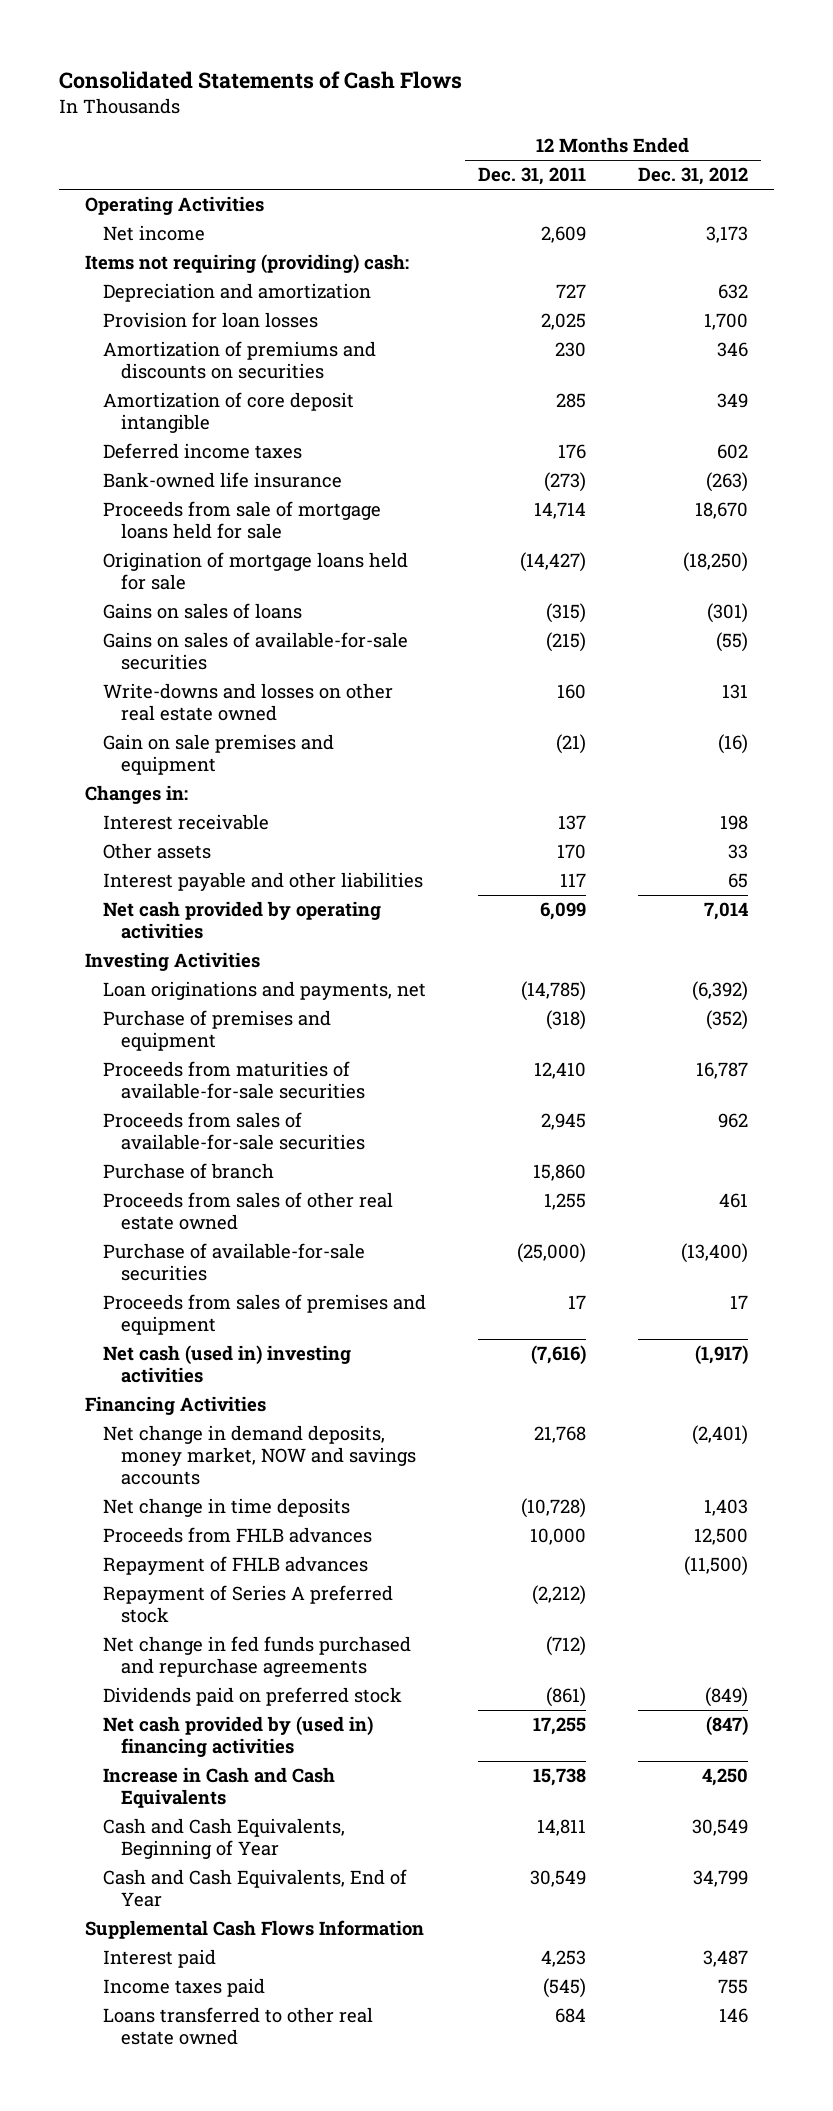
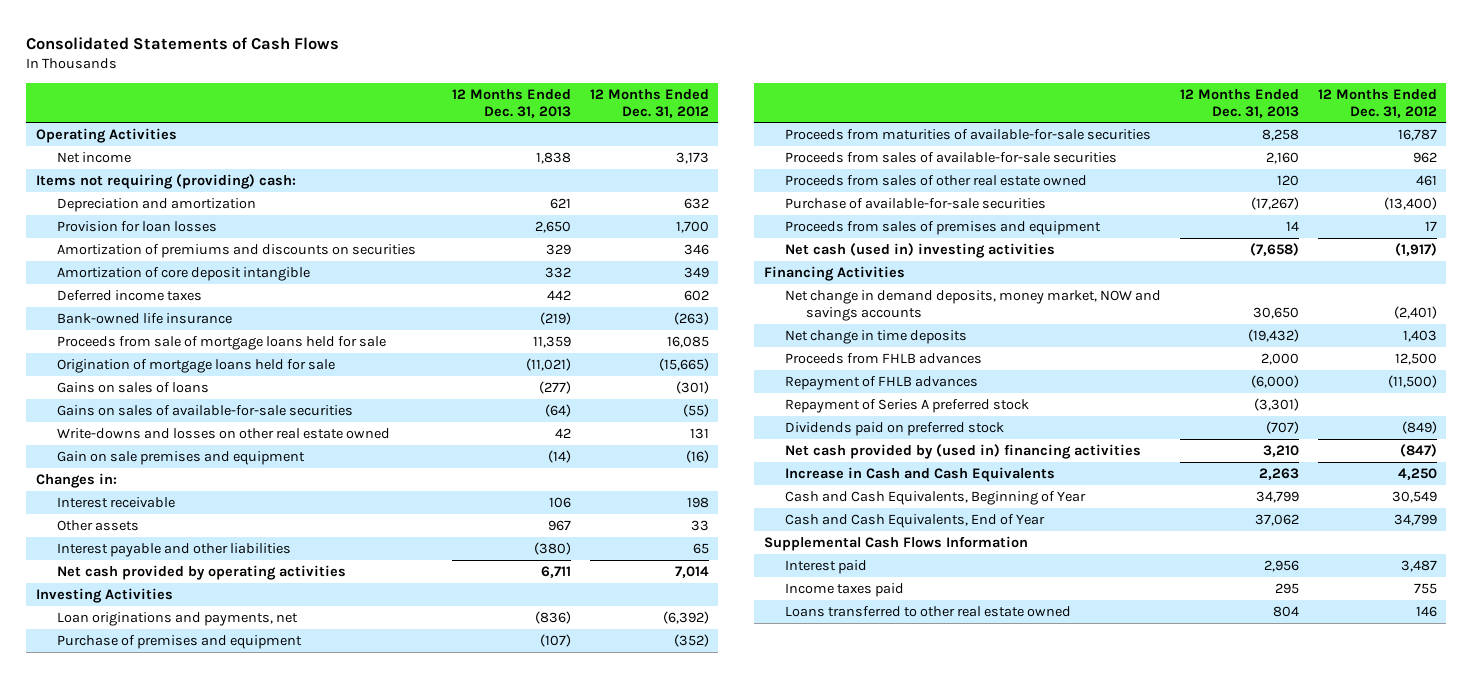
[478,167,587,186] Dec. 31, 2011 -> none
none -> [451,88,571,118] 12 Months Ended Dec. 31, 2013
[695,502,749,520] 18,670 -> [666,335,709,348] 16,085
[683,552,749,573] (18,250) -> [658,357,709,371] (15,665)
[102,1163,274,1180] Purchase of branch -> none
[102,1636,411,1678] Net change in fed funds purchased and repurchase agreements -> none

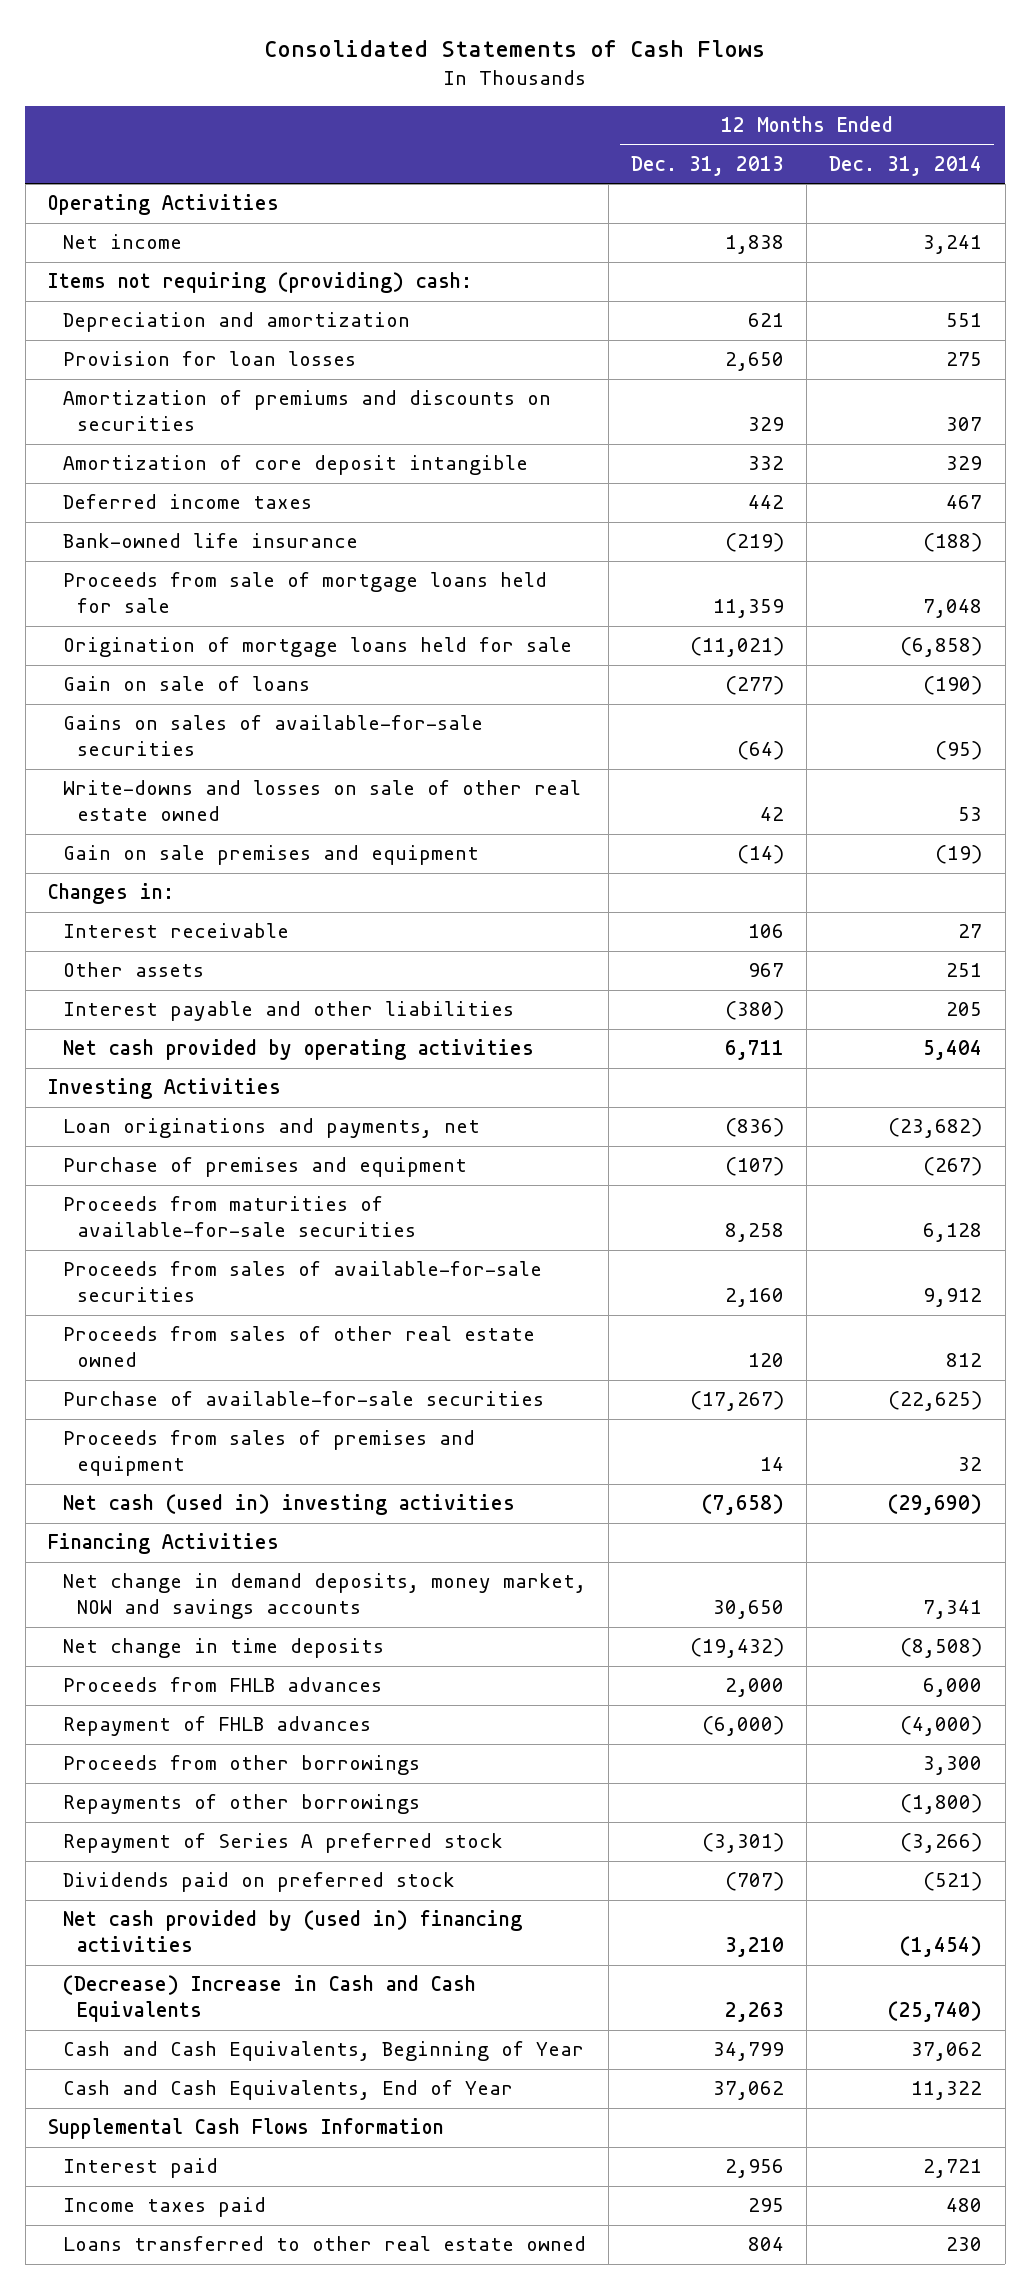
[589,88,709,118] 12 Months Ended Dec. 31, 2012 -> none
none -> [829,155,983,176] Dec. 31, 2014
[57,381,210,393] Gains on sales of loans -> [62,676,310,692] Gain on sale of loans
[57,427,391,439] Write-downs and losses on other real estate owned -> [62,780,581,822] Write-downs and losses on sale of other real estate owned
none -> [62,1755,420,1776] Proceeds from other borrowings
none -> [62,1794,420,1815] Repayments of other borrowings
[784,466,1055,482] Increase in Cash and Cash Equivalents -> [62,1975,476,2023] (Decrease) Increase in Cash and Cash Equivalents

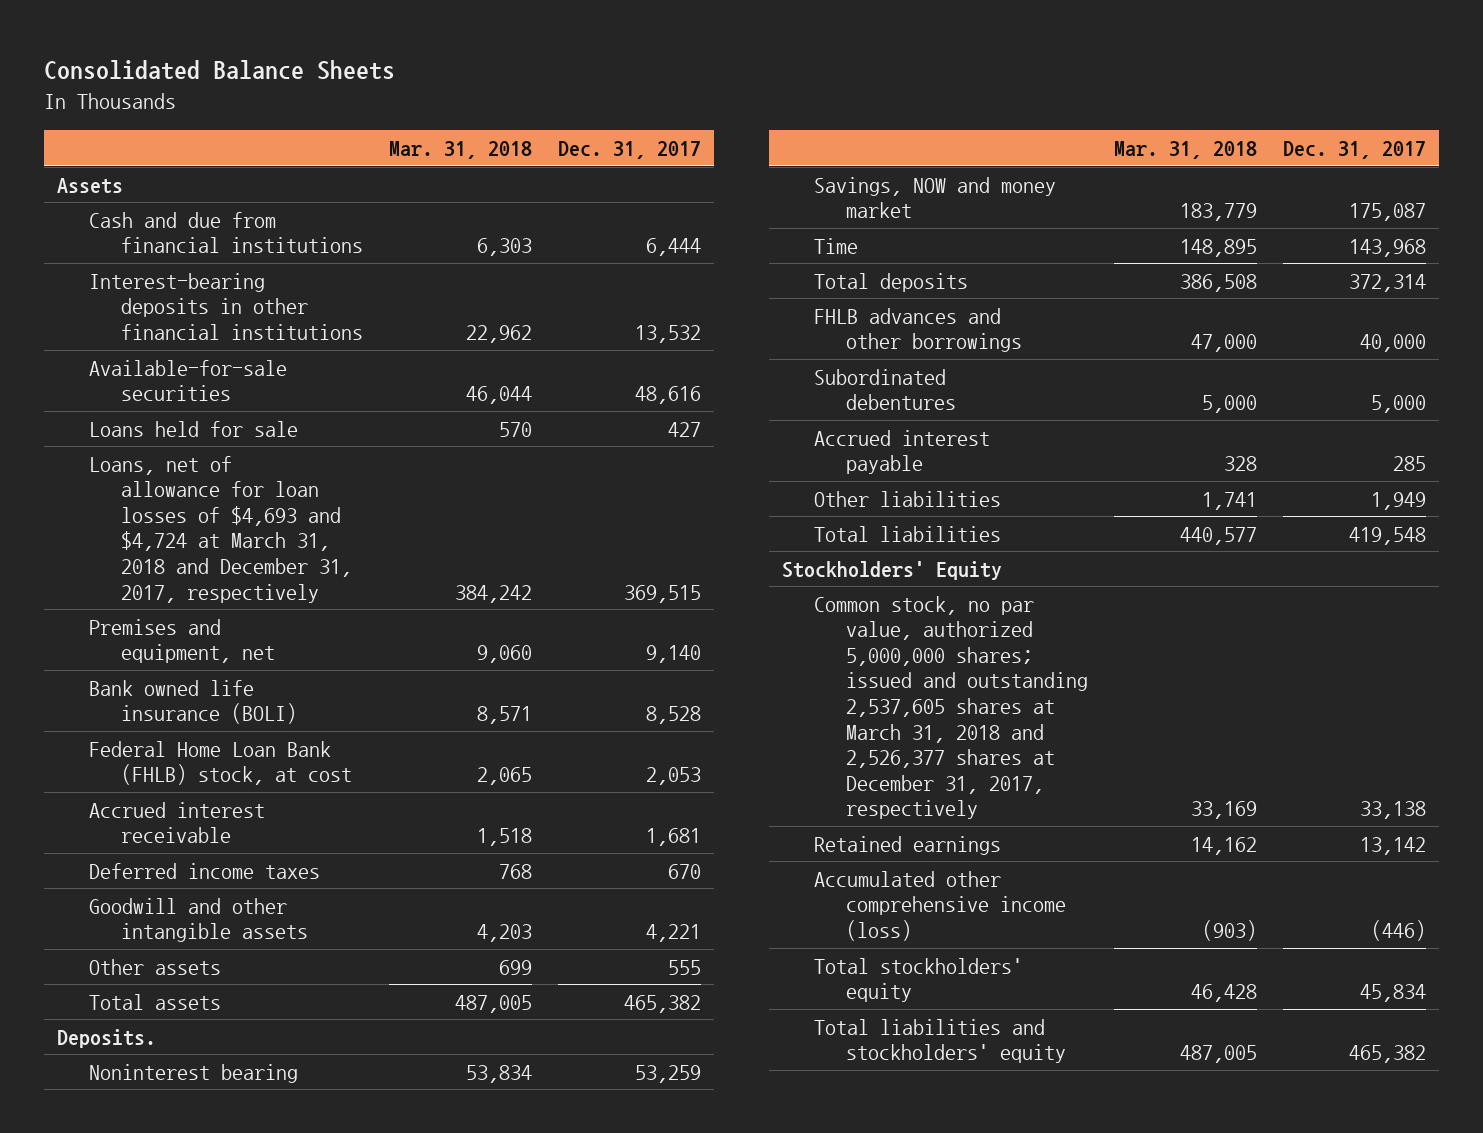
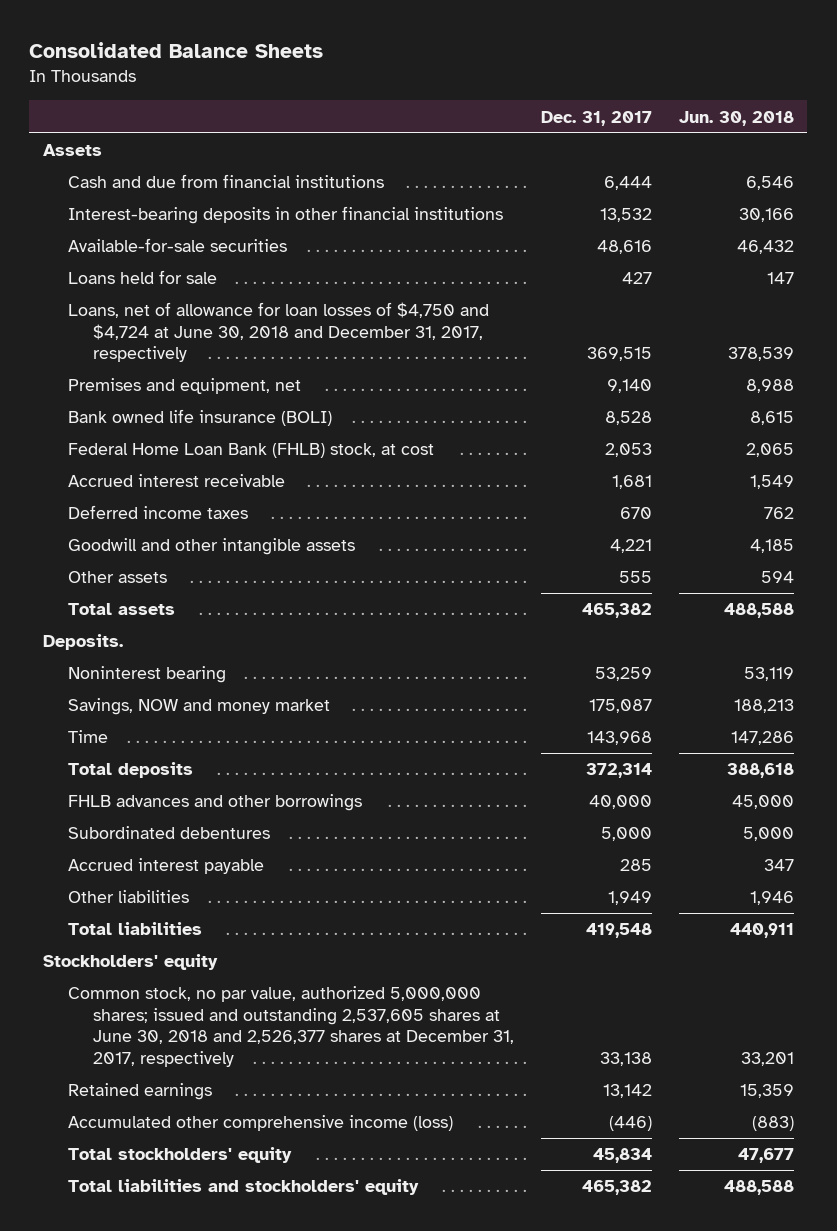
[388,140,532,159] Mar. 31, 2018 -> none
none -> [678,110,794,126] Jun. 30, 2018
[88,455,352,603] Loans, net of allowance for loan losses of $4,693 and $4,724 at March 31, 2018 and December 31, 2017, respectively -> [67,302,489,363] Loans, net of allowance for loan losses of $4,750 and $4,724 at June 30, 2018 and December 31, 2017, respectively
[782,560,1003,580] Stockholders' Equity -> [42,954,218,971] Stockholders' equity
[814,595,1088,820] Common stock, no par value, authorized 5,000,000 shares; issued and outstanding 2,537,605 shares at March 31, 2018 and 2,526,377 shares at December 31, 2017, respectively -> [67,986,514,1067] Common stock, no par value, authorized 5,000,000 shares; issued and outstanding 2,537,605 shares at June 30, 2018 and 2,526,377 shares at December 31, 2017, respectively

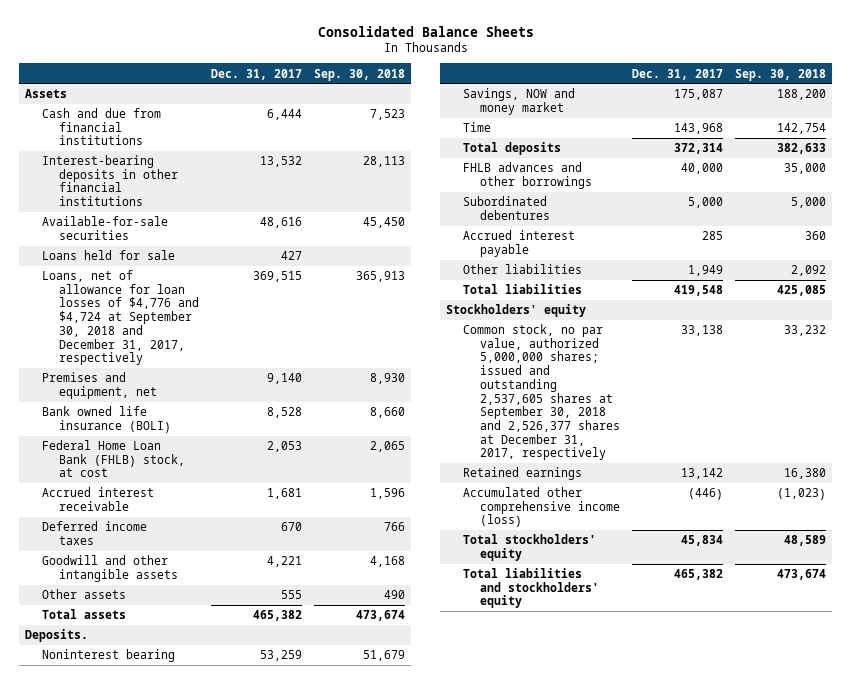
[678,110,794,126] Jun. 30, 2018 -> none
none -> [314,68,406,81] Sep. 30, 2018
[67,302,489,363] Loans, net of allowance for loan losses of $4,750 and $4,724 at June 30, 2018 and December 31, 2017, respectively -> [41,270,199,366] Loans, net of allowance for loan losses of $4,776 and $4,724 at September 30, 2018 and December 31, 2017, respectively
[67,986,514,1067] Common stock, no par value, authorized 5,000,000 shares; issued and outstanding 2,537,605 shares at June 30, 2018 and 2,526,377 shares at December 31, 2017, respectively -> [463,324,621,461] Common stock, no par value, authorized 5,000,000 shares; issued and outstanding 2,537,605 shares at September 30, 2018 and 2,526,377 shares at December 31, 2017, respectively

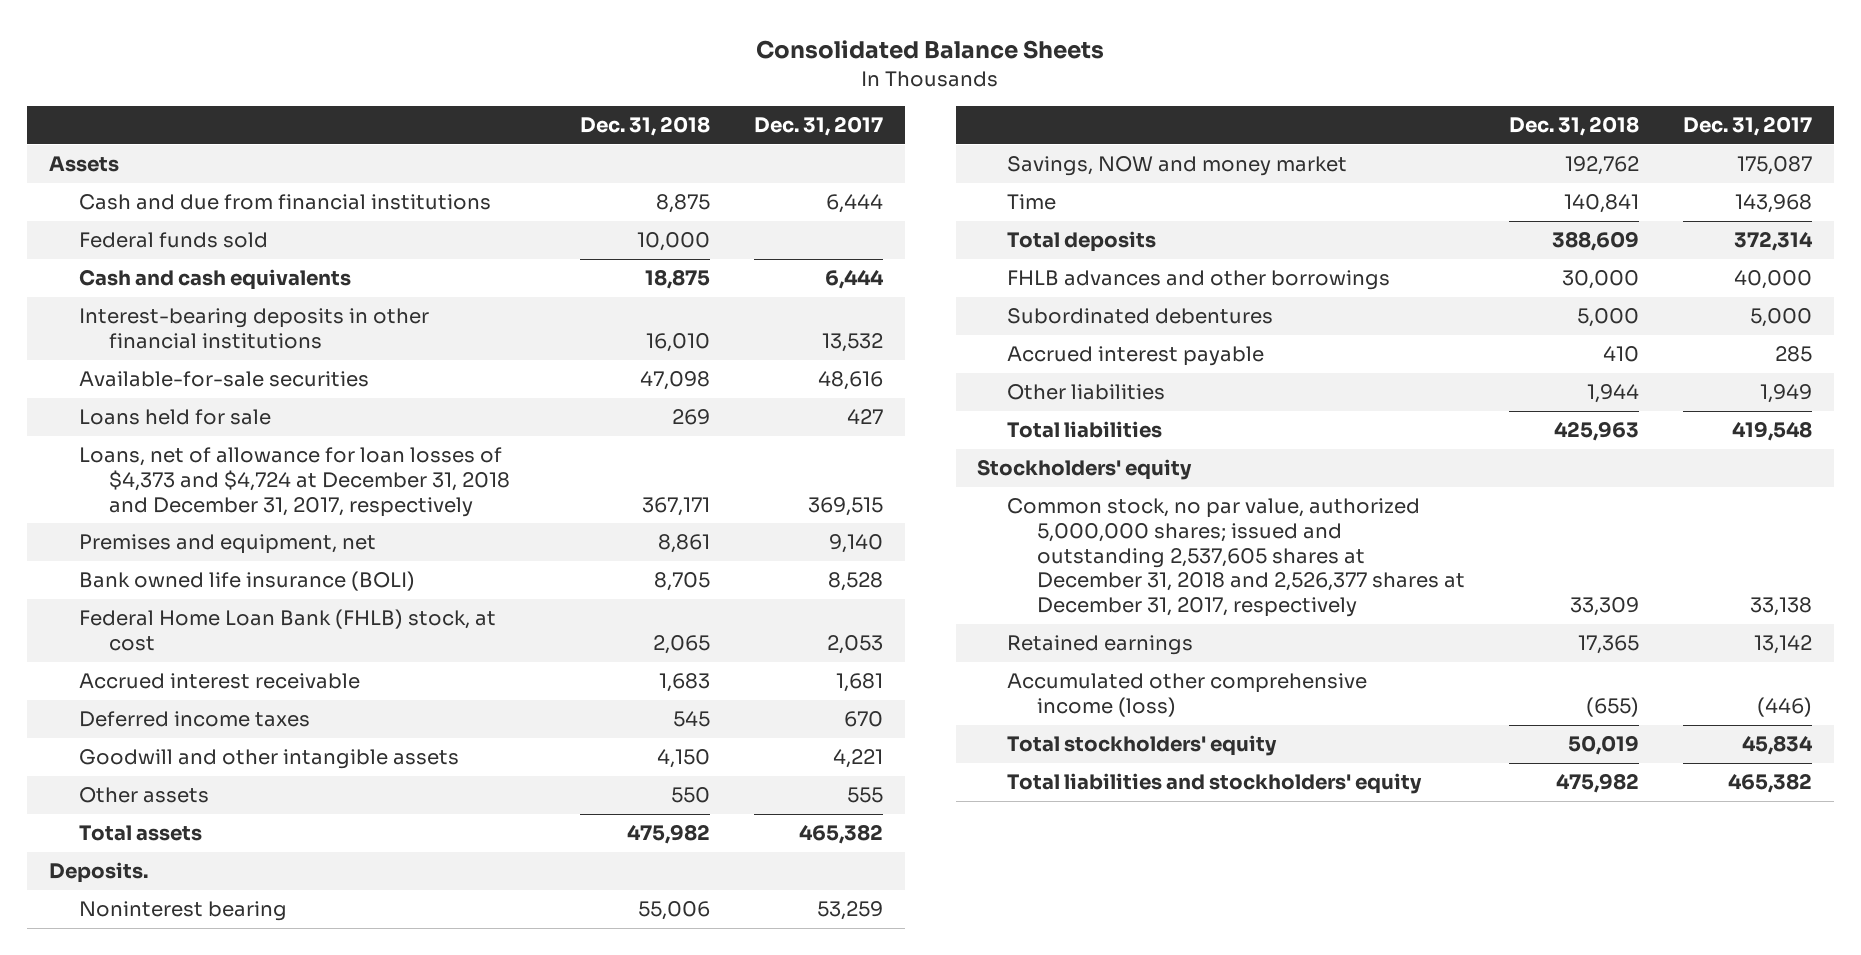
[314,68,406,81] Sep. 30, 2018 -> none
none -> [580,116,711,137] Dec. 31, 2018
none -> [78,232,268,249] Federal funds sold
none -> [78,269,351,291] Cash and cash equivalents
[41,270,199,366] Loans, net of allowance for loan losses of $4,776 and $4,724 at September 30, 2018 and December 31, 2017, respectively -> [78,447,510,517] Loans, net of allowance for loan losses of $4,373 and $4,724 at December 31, 2018 and December 31, 2017, respectively
[463,324,621,461] Common stock, no par value, authorized 5,000,000 shares; issued and outstanding 2,537,605 shares at September 30, 2018 and 2,526,377 shares at December 31, 2017, respectively -> [1007,498,1466,618] Common stock, no par value, authorized 5,000,000 shares; issued and outstanding 2,537,605 shares at December 31, 2018 and 2,526,377 shares at December 31, 2017, respectively

